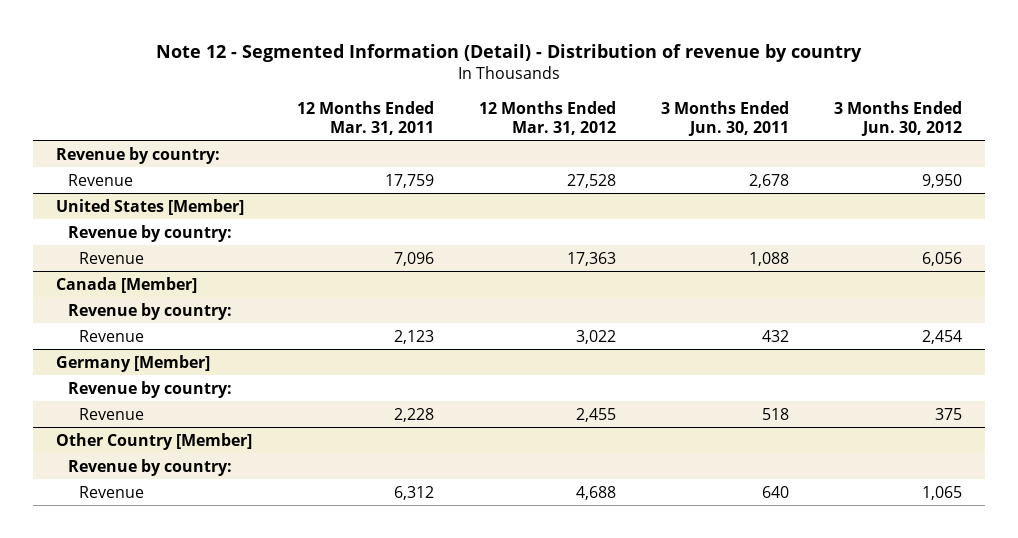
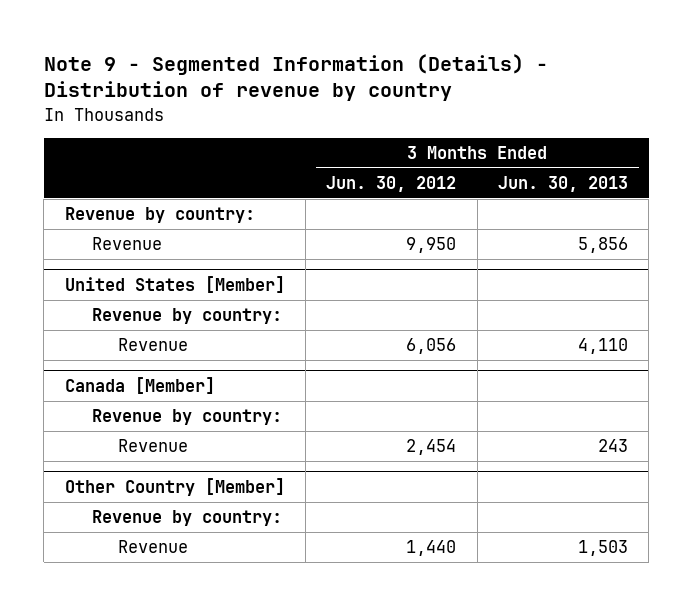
[156,43,863,62] Note 12 - Segmented Information (Detail) - Distribution of revenue by country -> [43,53,548,102] Note 9 - Segmented Information (Details) - Distribution of revenue by country
[297,100,435,135] 12 Months Ended Mar. 31, 2011 -> none
[479,100,617,135] 12 Months Ended Mar. 31, 2012 -> none
[661,100,790,136] 3 Months Ended Jun. 30, 2011 -> none
none -> [498,176,629,193] Jun. 30, 2013
[56,354,211,372] Germany [Member] -> none
[67,380,232,398] Revenue by country: -> none
[79,407,145,420] Revenue -> none
[922,485,963,500] 1,065 -> [406,540,457,557] 1,440

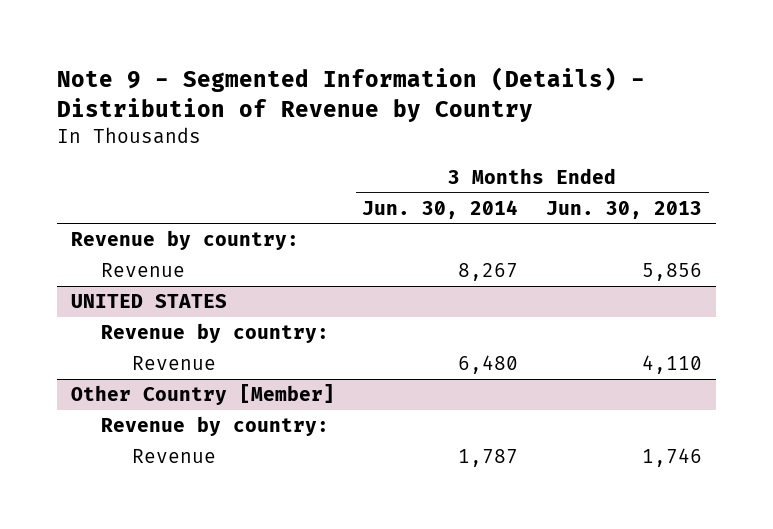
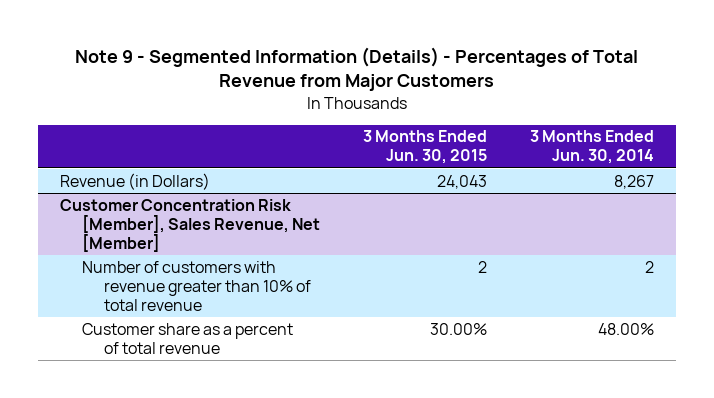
[56,66,645,122] Note 9 - Segmented Information (Details) - Distribution of Revenue by Country -> [74,46,638,92] Note 9 - Segmented Information (Details) - Percentages of Total Revenue from Major Customers
[546,200,703,219] Jun. 30, 2013 -> none
none -> [362,130,487,165] 3 Months Ended Jun. 30, 2015
[70,230,299,251] Revenue by country: -> none
[70,294,227,309] UNITED STATES -> none
[101,323,330,344] Revenue by country: -> none
[131,356,216,371] Revenue -> none
[70,384,335,406] Other Country [Member] -> none
[101,416,330,437] Revenue by country: -> none
[131,449,216,464] Revenue -> none
[101,263,186,278] Revenue -> [59,172,210,190] Revenue (in Dollars)
none -> [59,198,320,252] Customer Concentration Risk [Member], Sales Revenue, Net [Member]
none -> [81,260,311,311] Number of customers with revenue greater than 10% of total revenue
none -> [81,322,293,354] Customer share as a percent of total revenue

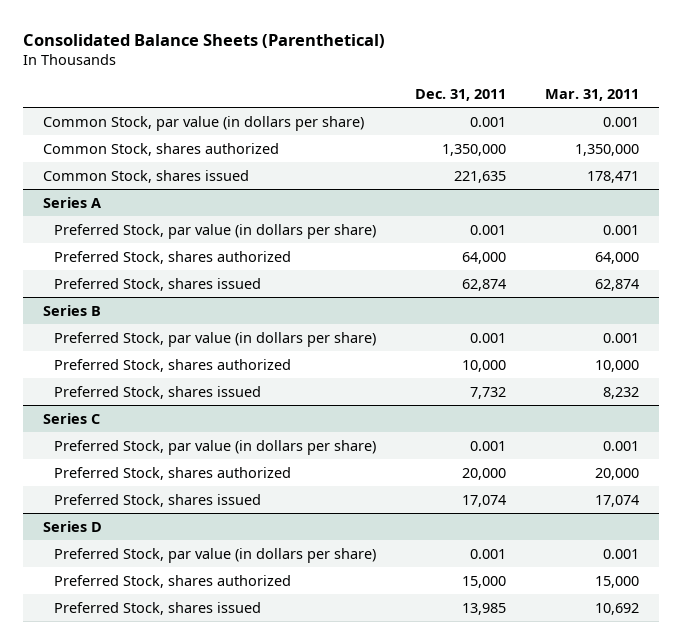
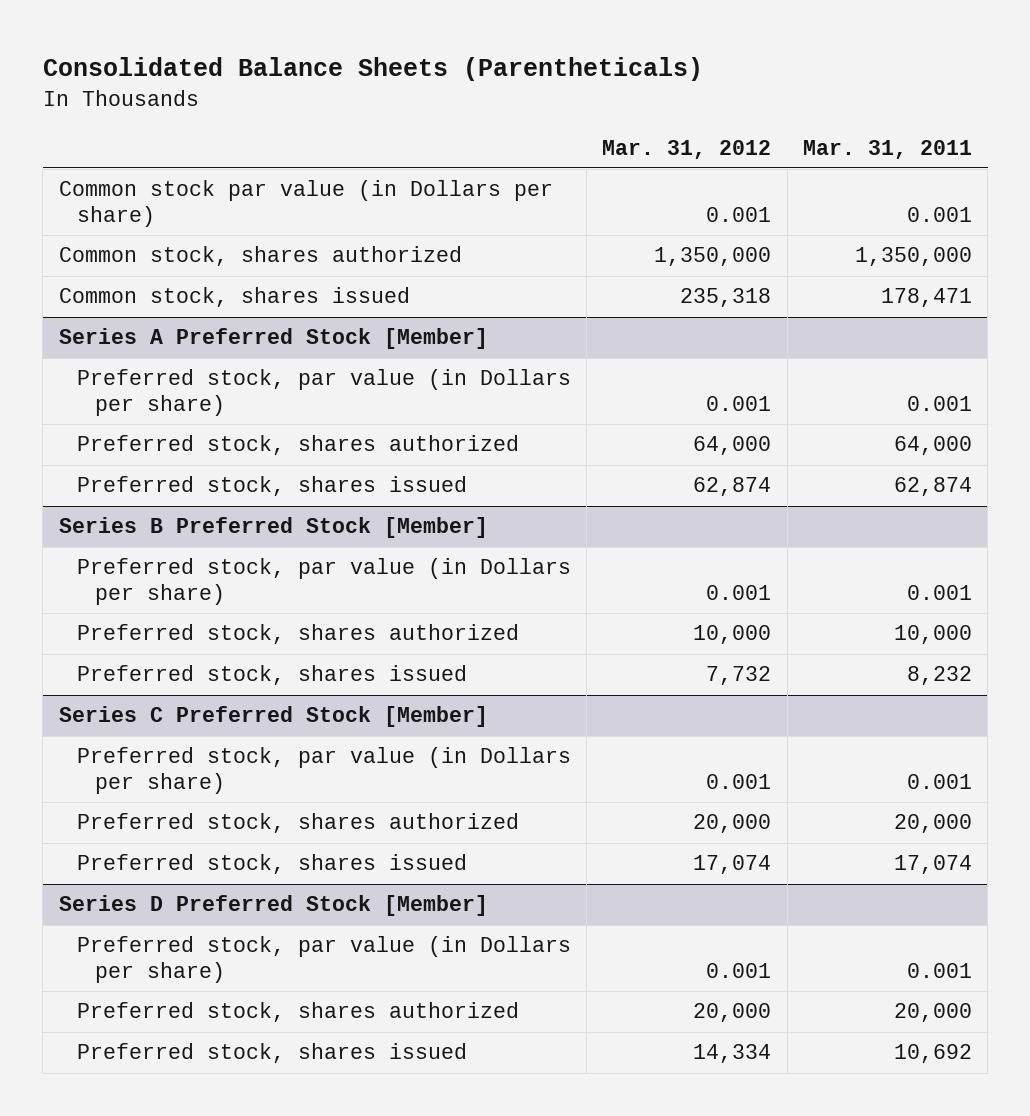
[23,33,386,48] Consolidated Balance Sheets (Parenthetical) -> [42,57,703,82] Consolidated Balance Sheets (Parentheticals)
[415,88,507,101] Dec. 31, 2011 -> none
none -> [602,139,772,159] Mar. 31, 2012
[42,196,101,208] Series A -> none
[42,304,101,316] Series B -> none
[42,412,100,424] Series C -> none
[42,520,102,532] Series D -> none
[42,115,364,131] Common Stock, par value (in dollars per share) -> [58,180,553,227] Common stock par value (in Dollars per share)
[42,142,279,156] Common Stock, shares authorized -> [58,246,462,267] Common stock, shares authorized
[42,169,249,183] Common Stock, shares issued -> [58,287,410,308] Common stock, shares issued
none -> [58,328,488,350] Series A Preferred Stock [Member]
[53,223,376,239] Preferred Stock, par value (in dollars per share) -> [76,369,571,416] Preferred stock, par value (in Dollars per share)
[53,250,291,264] Preferred Stock, shares authorized -> [76,435,519,456] Preferred stock, shares authorized
[53,277,261,291] Preferred Stock, shares issued -> [76,476,467,497] Preferred stock, shares issued
none -> [58,517,488,539] Series B Preferred Stock [Member]
[53,331,376,347] Preferred Stock, par value (in dollars per share) -> [76,558,571,605] Preferred stock, par value (in Dollars per share)
[53,358,291,372] Preferred Stock, shares authorized -> [76,624,519,645] Preferred stock, shares authorized
[53,385,261,399] Preferred Stock, shares issued -> [76,665,467,686] Preferred stock, shares issued
none -> [58,706,488,728] Series C Preferred Stock [Member]
[53,439,376,455] Preferred Stock, par value (in dollars per share) -> [76,747,571,794] Preferred stock, par value (in Dollars per share)
[53,466,291,480] Preferred Stock, shares authorized -> [76,813,519,834] Preferred stock, shares authorized
[53,493,261,507] Preferred Stock, shares issued -> [76,854,467,875] Preferred stock, shares issued
none -> [58,895,488,917] Series D Preferred Stock [Member]
[53,547,376,563] Preferred Stock, par value (in dollars per share) -> [76,936,571,983] Preferred stock, par value (in Dollars per share)
[53,574,291,588] Preferred Stock, shares authorized -> [76,1002,519,1023] Preferred stock, shares authorized
[595,575,640,588] 15,000 -> [893,1003,972,1023] 20,000
[53,601,261,615] Preferred Stock, shares issued -> [76,1043,467,1064] Preferred stock, shares issued

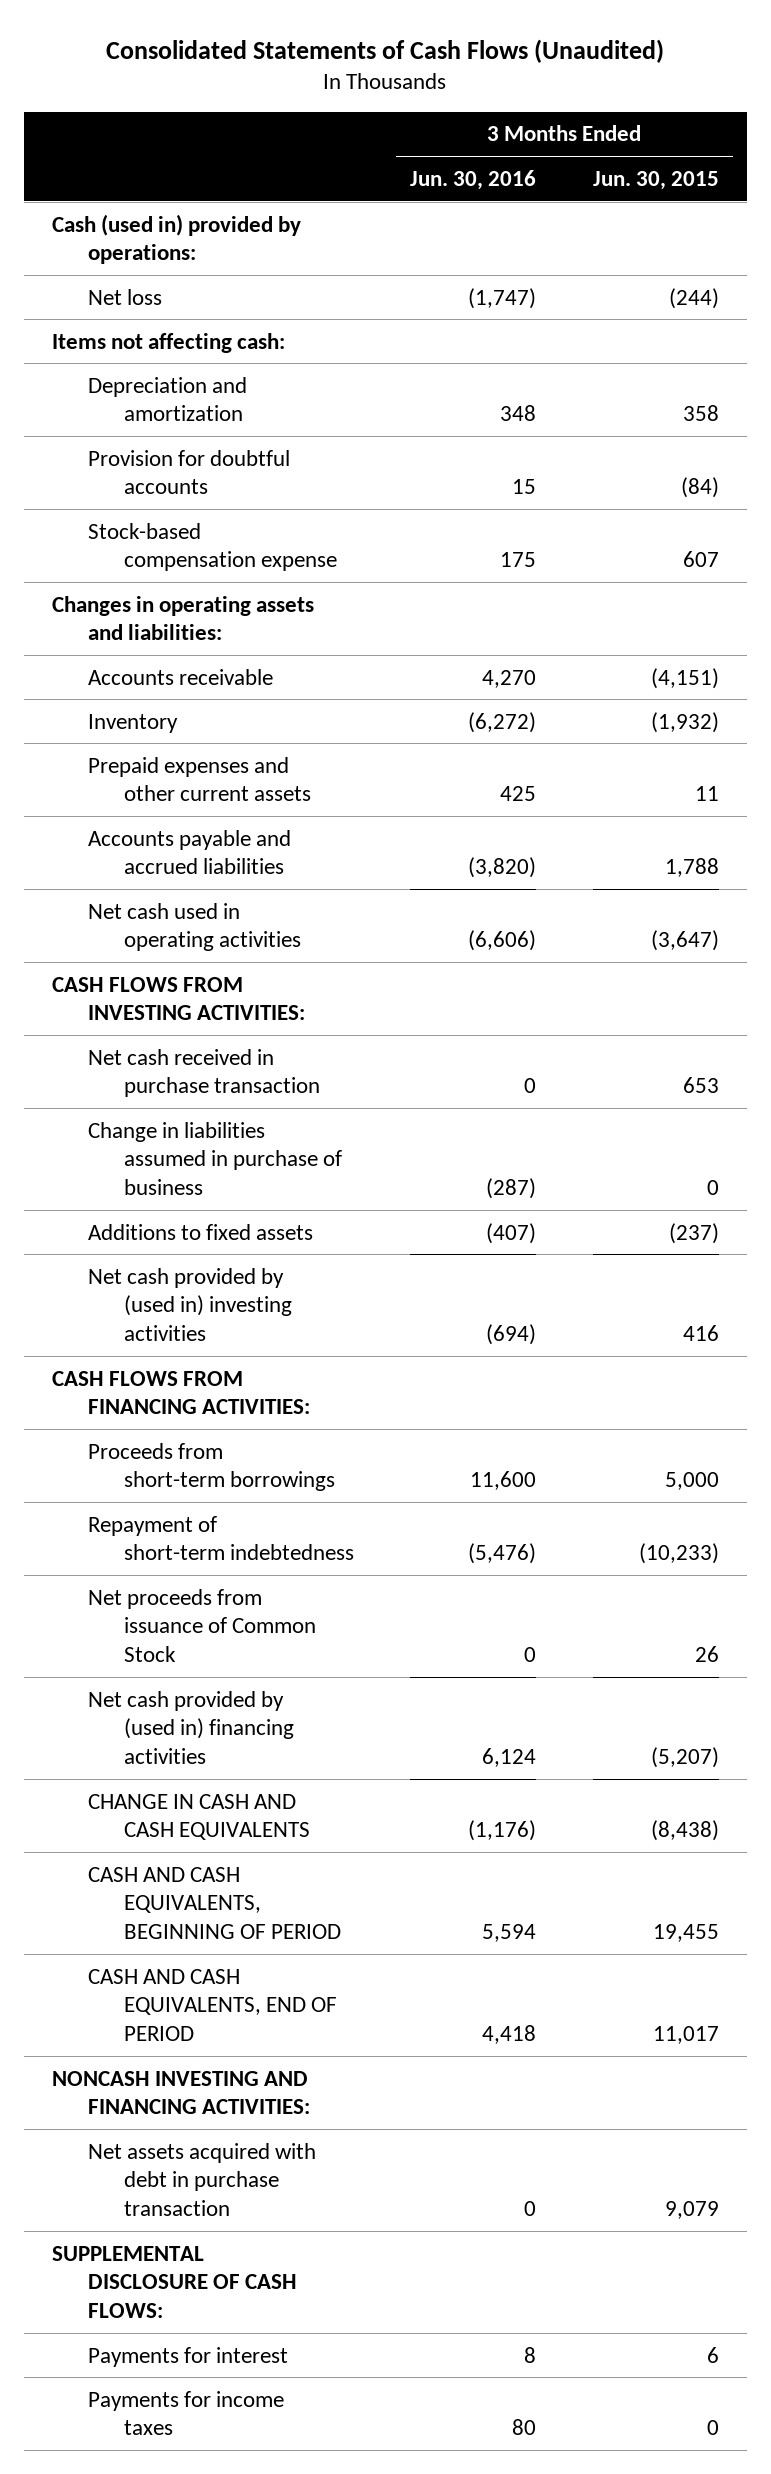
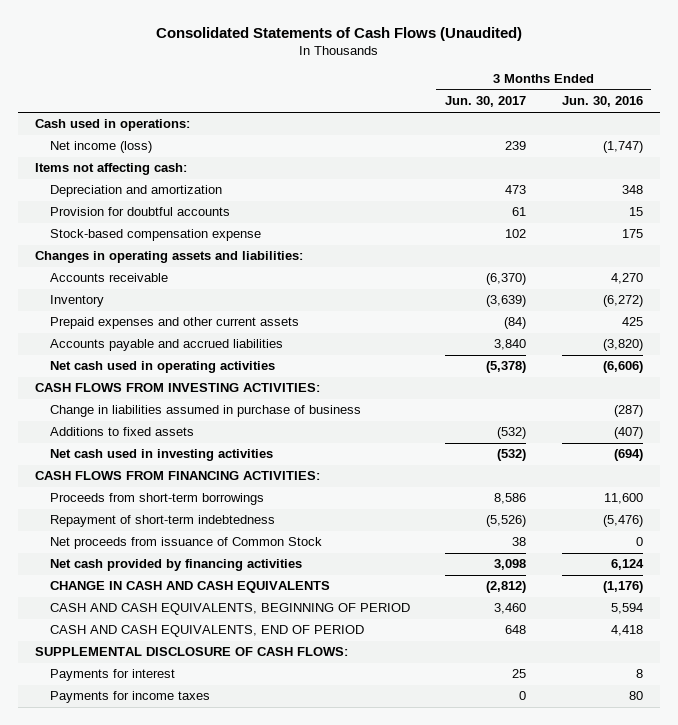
[592,170,719,190] Jun. 30, 2015 -> none
none -> [445,96,527,108] Jun. 30, 2017
[52,213,302,265] Cash (used in) provided by operations: -> [35,119,191,132] Cash used in operations:
[87,288,162,305] Net loss -> [49,141,152,154] Net income (loss)
[87,1048,320,1098] Net cash received in purchase transaction -> none
[87,1267,292,1341] Net cash provided by (used in) investing activities -> [49,449,273,462] Net cash used in investing activities
[87,1690,294,1764] Net cash provided by (used in) financing activities -> [49,559,302,572] Net cash provided by financing activities
[52,2070,310,2115] NONCASH INVESTING AND FINANCING ACTIVITIES: -> none
[87,2142,316,2216] Net assets acquired with debt in purchase transaction -> none

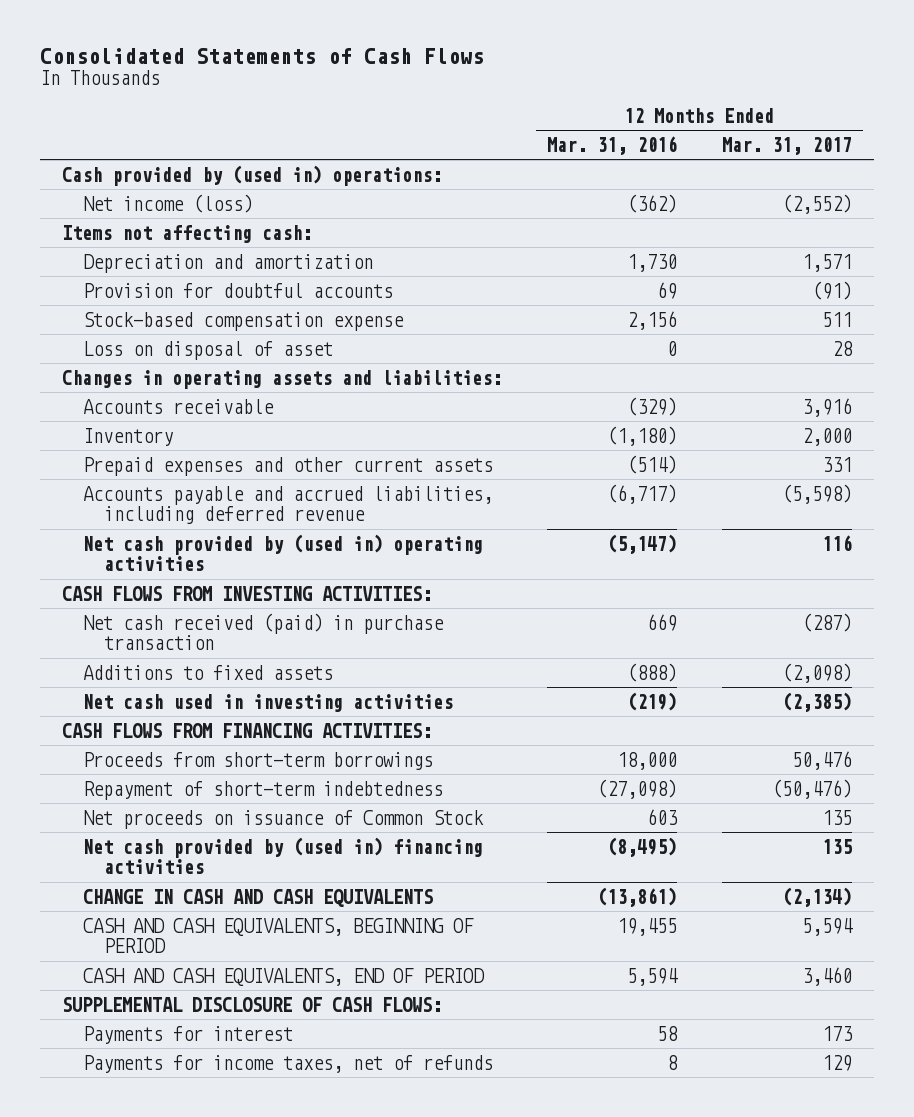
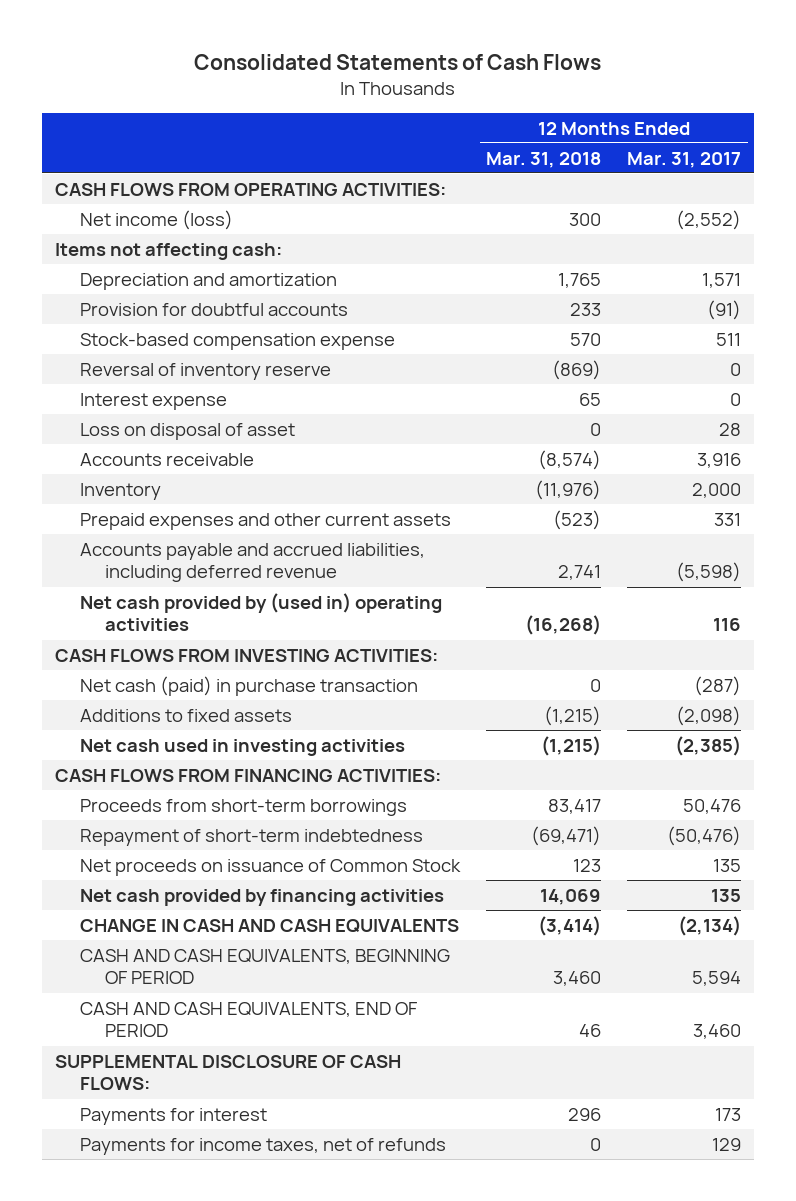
[546,136,677,156] Mar. 31, 2016 -> none
none -> [486,151,602,168] Mar. 31, 2018
[62,164,443,186] Cash provided by (used in) operations: -> none
none -> [54,182,446,196] CASH FLOWS FROM OPERATING ACTIVITIES:
none -> [79,362,331,380] Reversal of inventory reserve
none -> [79,392,227,410] Interest expense
[62,369,503,389] Changes in operating assets and liabilities: -> none
[83,612,445,651] Net cash received (paid) in purchase transaction -> [79,675,418,696] Net cash (paid) in purchase transaction
[83,836,484,875] Net cash provided by (used in) financing activities -> [79,888,444,906] Net cash provided by financing activities

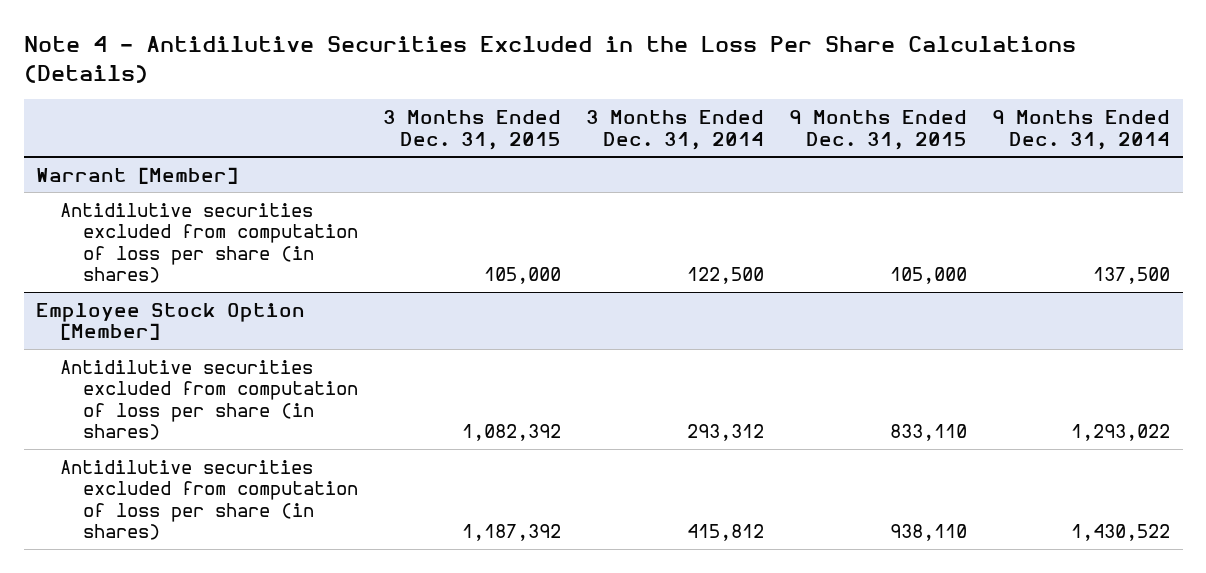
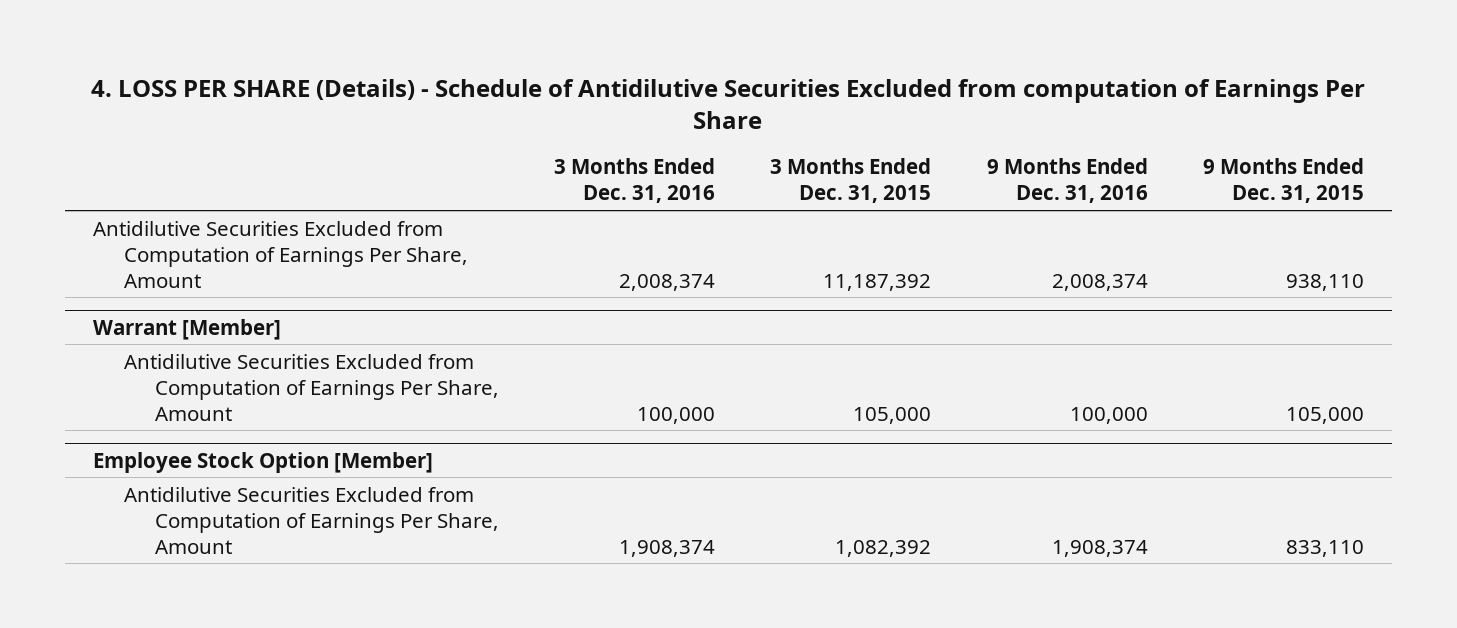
[23,36,1076,84] Note 4 - Antidilutive Securities Excluded in the Loss Per Share Calculations (Details) -> [91,79,1366,130] 4. LOSS PER SHARE (Details) - Schedule of Antidilutive Securities Excluded from computation of Earnings Per Share
[586,110,765,150] 3 Months Ended Dec. 31, 2014 -> none
[992,110,1171,150] 9 Months Ended Dec. 31, 2014 -> none
none -> [553,158,715,204] 3 Months Ended Dec. 31, 2016
none -> [986,158,1148,204] 9 Months Ended Dec. 31, 2016
none -> [92,220,468,288] Antidilutive Securities Excluded from Computation of Earnings Per Share, Amount
[59,202,359,284] Antidilutive securities excluded from computation of loss per share (in shares) -> [123,353,499,421] Antidilutive Securities Excluded from Computation of Earnings Per Share, Amount
[59,459,359,541] Antidilutive securities excluded from computation of loss per share (in shares) -> none
[59,359,359,441] Antidilutive securities excluded from computation of loss per share (in shares) -> [123,486,499,554] Antidilutive Securities Excluded from Computation of Earnings Per Share, Amount

